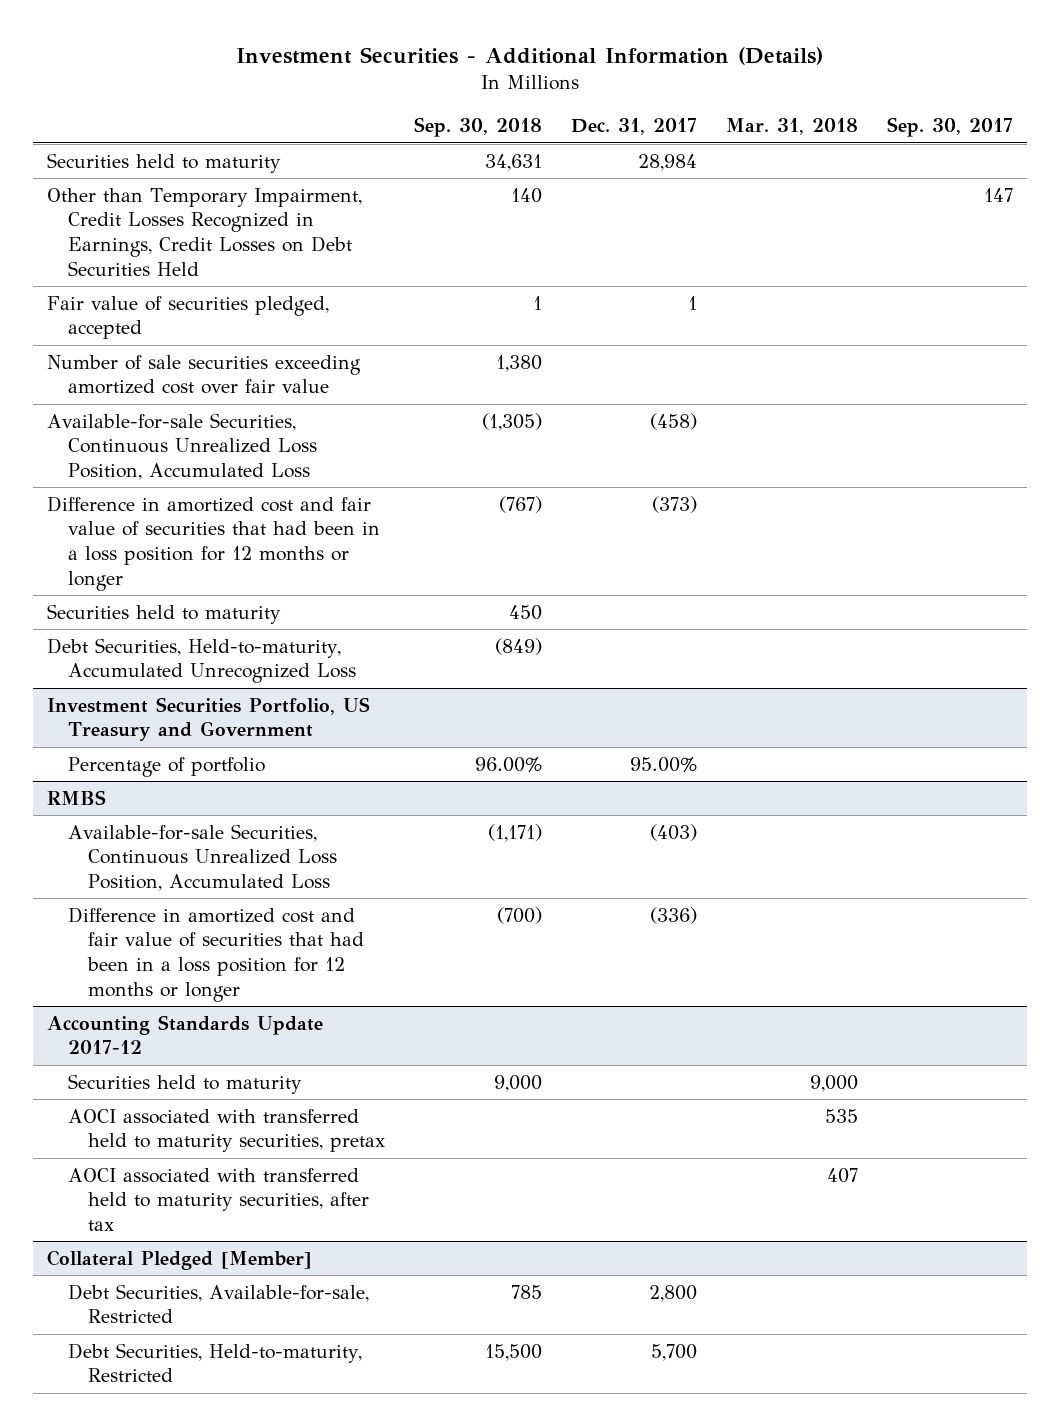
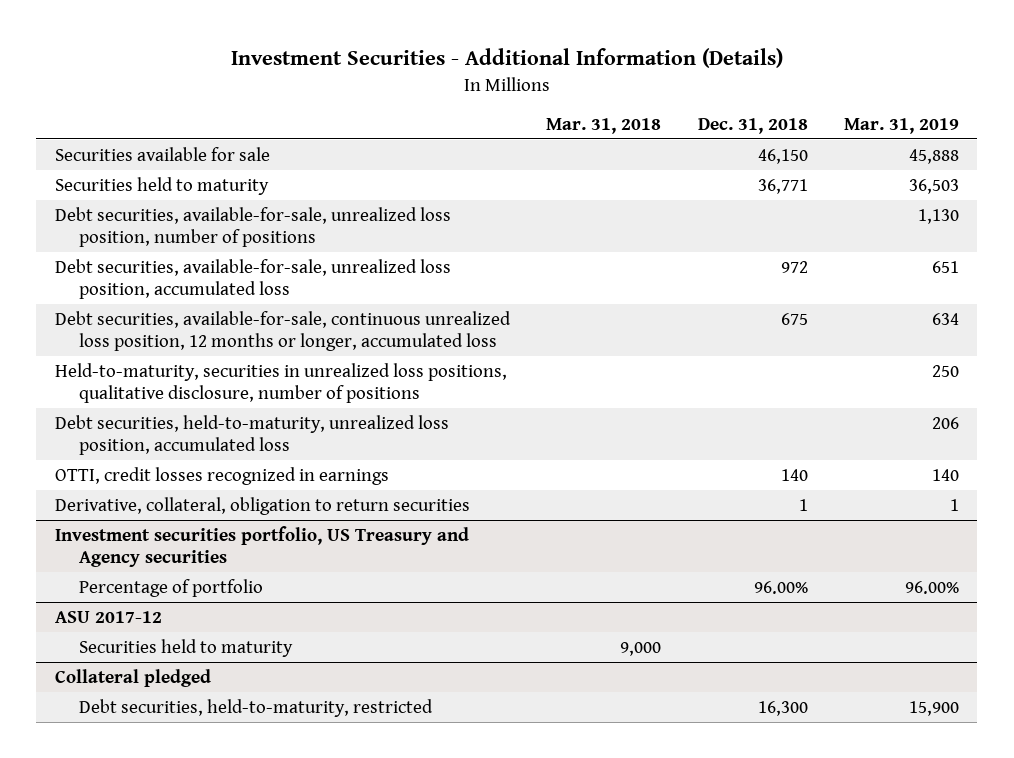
[414,117,543,138] Sep. 30, 2018 -> none
[570,118,697,136] Dec. 31, 2017 -> none
[886,117,1013,138] Sep. 30, 2017 -> none
none -> [697,117,808,134] Dec. 31, 2018
none -> [844,117,960,134] Mar. 31, 2019
[47,152,282,173] Securities held to maturity -> none
[47,187,363,276] Other than Temporary Impairment, Credit Losses Recognized in Earnings, Credit Losses on Debt Securities Held -> none
[47,295,330,340] Fair value of securities pledged, accepted -> none
[47,354,362,395] Number of sale securities exceeding amortized cost over fair value -> none
[47,412,317,480] Available-for-sale Securities, Continuous Unrealized Loss Position, Accumulated Loss -> none
[47,495,380,591] Difference in amortized cost and fair value of securities that had been in a loss position for 12 months or longer -> none
none -> [54,146,270,161] Securities available for sale
none -> [54,206,451,247] Debt securities, available-for-sale, unrealized loss position, number of positions
none -> [54,258,451,299] Debt securities, available-for-sale, unrealized loss position, accumulated loss
none -> [54,310,511,351] Debt securities, available-for-sale, continuous unrealized loss position, 12 months or longer, accumulated loss
none -> [54,362,507,403] Held-to-maturity, securities in unrealized loss positions, qualitative disclosure, number of positions
[47,637,356,684] Debt Securities, Held-to-maturity, Accumulated Unrecognized Loss -> [54,414,449,455] Debt securities, held-to-maturity, unrealized loss position, accumulated loss
none -> [54,466,389,485] OTTI, credit losses recognized in earnings
none -> [54,496,470,515] Derivative, collateral, obligation to return securities
[47,696,371,742] Investment Securities Portfolio, US Treasury and Government -> [54,525,469,567] Investment securities portfolio, US Treasury and Agency securities
[47,789,107,805] RMBS -> none
[67,823,338,891] Available-for-sale Securities, Continuous Unrealized Loss Position, Accumulated Loss -> none
[67,906,365,1002] Difference in amortized cost and fair value of securities that had been in a loss position for 12 months or longer -> none
[47,1014,324,1055] Accounting Standards Update 2017-12 -> [54,610,162,623] ASU 2017-12
[67,1108,386,1153] AOCI associated with transferred held to maturity securities, pretax -> none
[67,1167,370,1231] AOCI associated with transferred held to maturity securities, after tax -> none
[67,1283,369,1324] Debt Securities, Available-for-sale, Restricted -> none
[47,1249,313,1270] Collateral Pledged [Member] -> [54,668,211,687] Collateral pledged
[67,1342,362,1383] Debt Securities, Held-to-maturity, Restricted -> [78,698,433,717] Debt securities, held-to-maturity, restricted

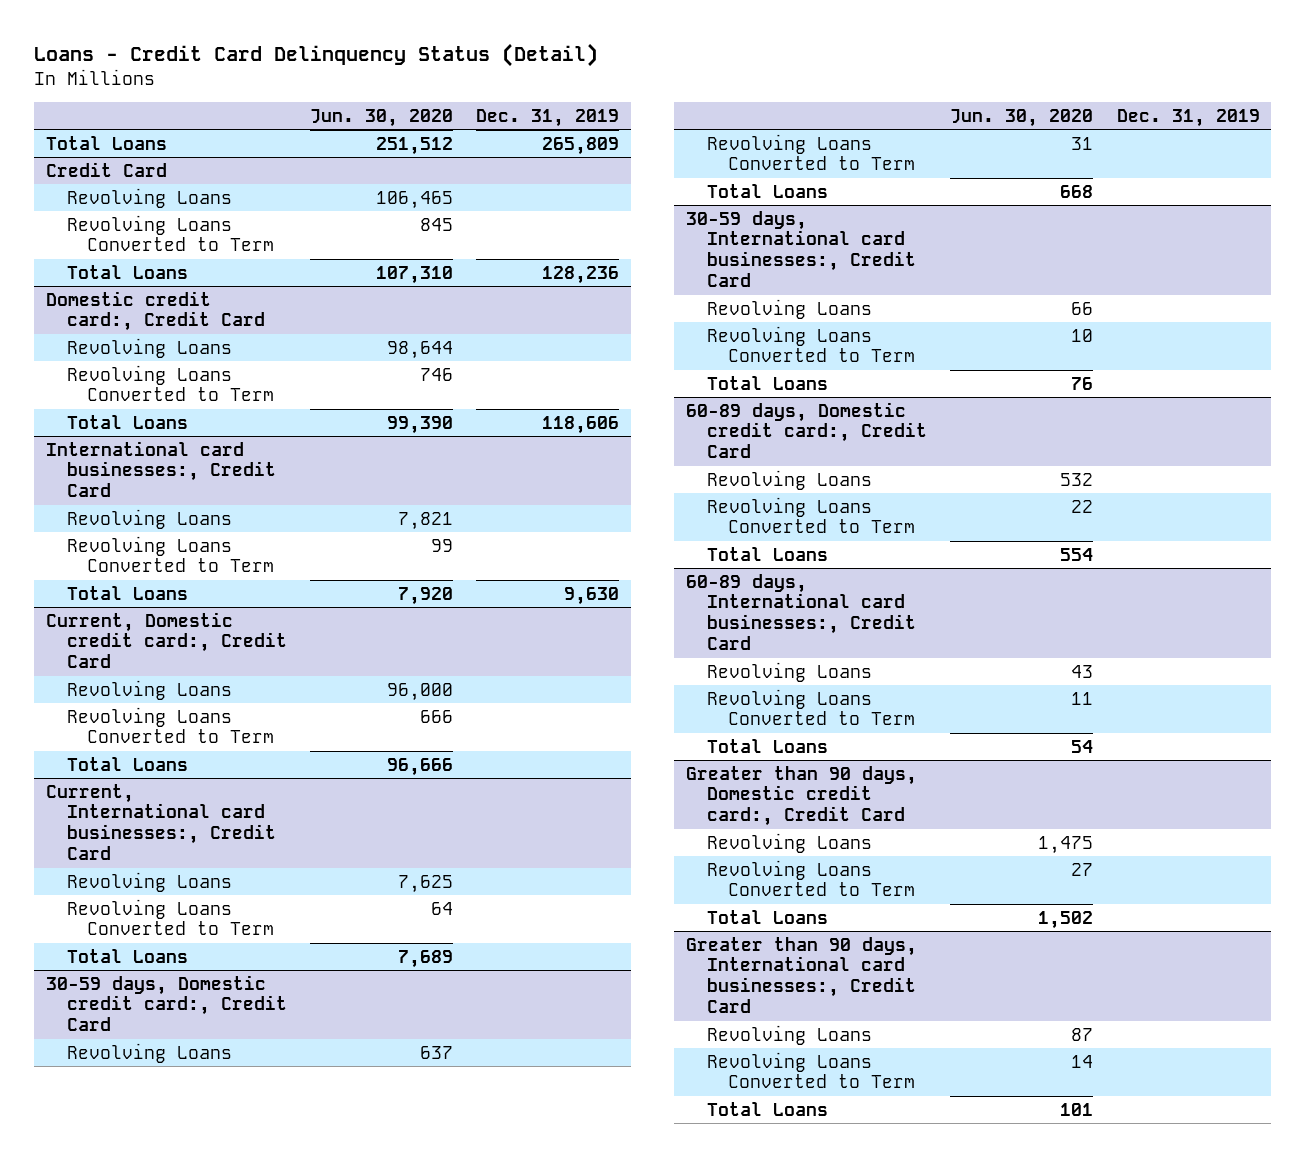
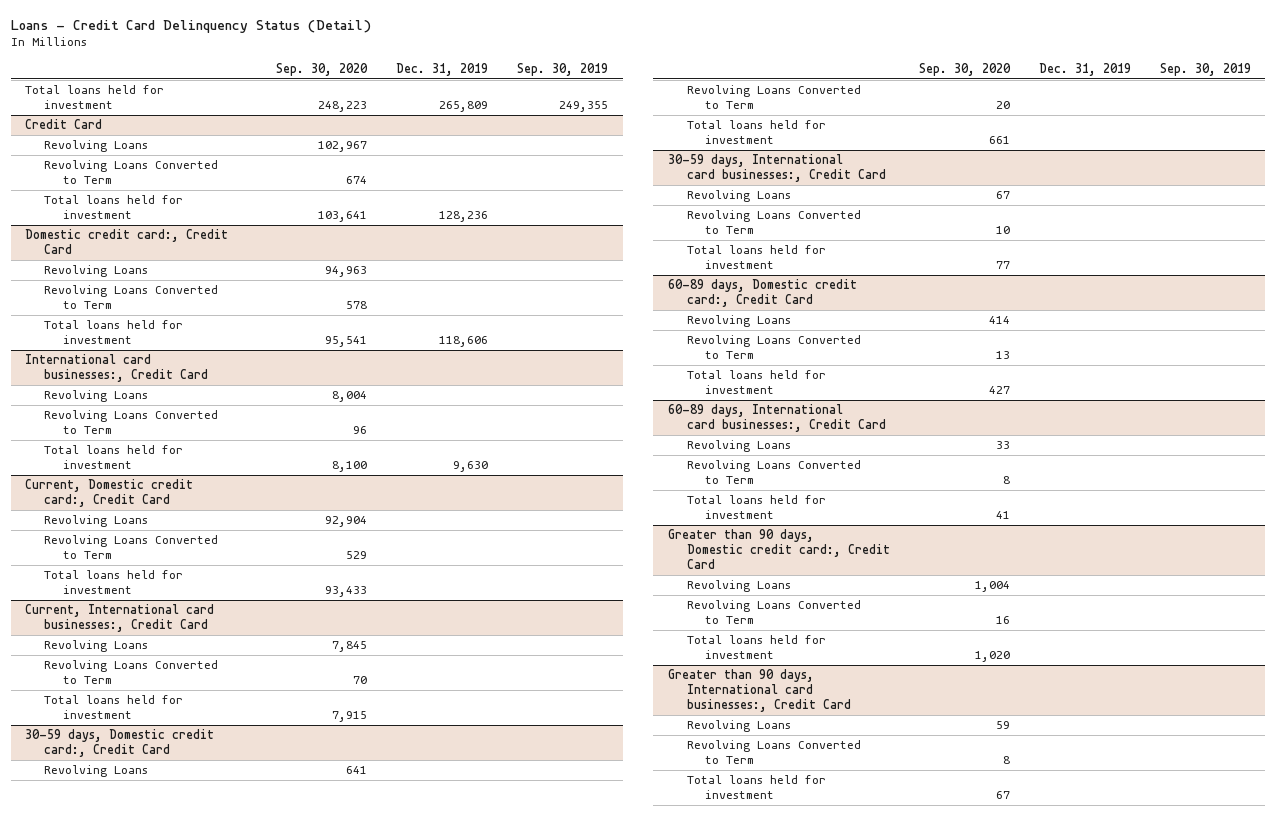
[309,108,453,127] Jun. 30, 2020 -> none
none -> [276,62,369,76] Sep. 30, 2020
none -> [517,62,609,76] Sep. 30, 2019
[45,135,167,150] Total Loans -> [25,85,165,110] Total loans held for investment
[66,264,188,279] Total Loans -> [44,195,184,220] Total loans held for investment
[66,414,188,429] Total Loans -> [44,320,184,345] Total loans held for investment
[66,585,188,600] Total Loans -> [44,445,184,470] Total loans held for investment
[66,756,188,771] Total Loans -> [44,570,184,595] Total loans held for investment
[66,948,188,963] Total Loans -> [44,695,184,720] Total loans held for investment
[706,183,828,198] Total Loans -> [686,120,826,145] Total loans held for investment
[706,375,828,390] Total Loans -> [686,245,826,270] Total loans held for investment
[706,546,828,561] Total Loans -> [686,370,826,395] Total loans held for investment
[706,738,828,753] Total Loans -> [686,495,826,520] Total loans held for investment
[706,909,828,924] Total Loans -> [686,635,826,660] Total loans held for investment
[706,1101,828,1116] Total Loans -> [686,775,826,800] Total loans held for investment

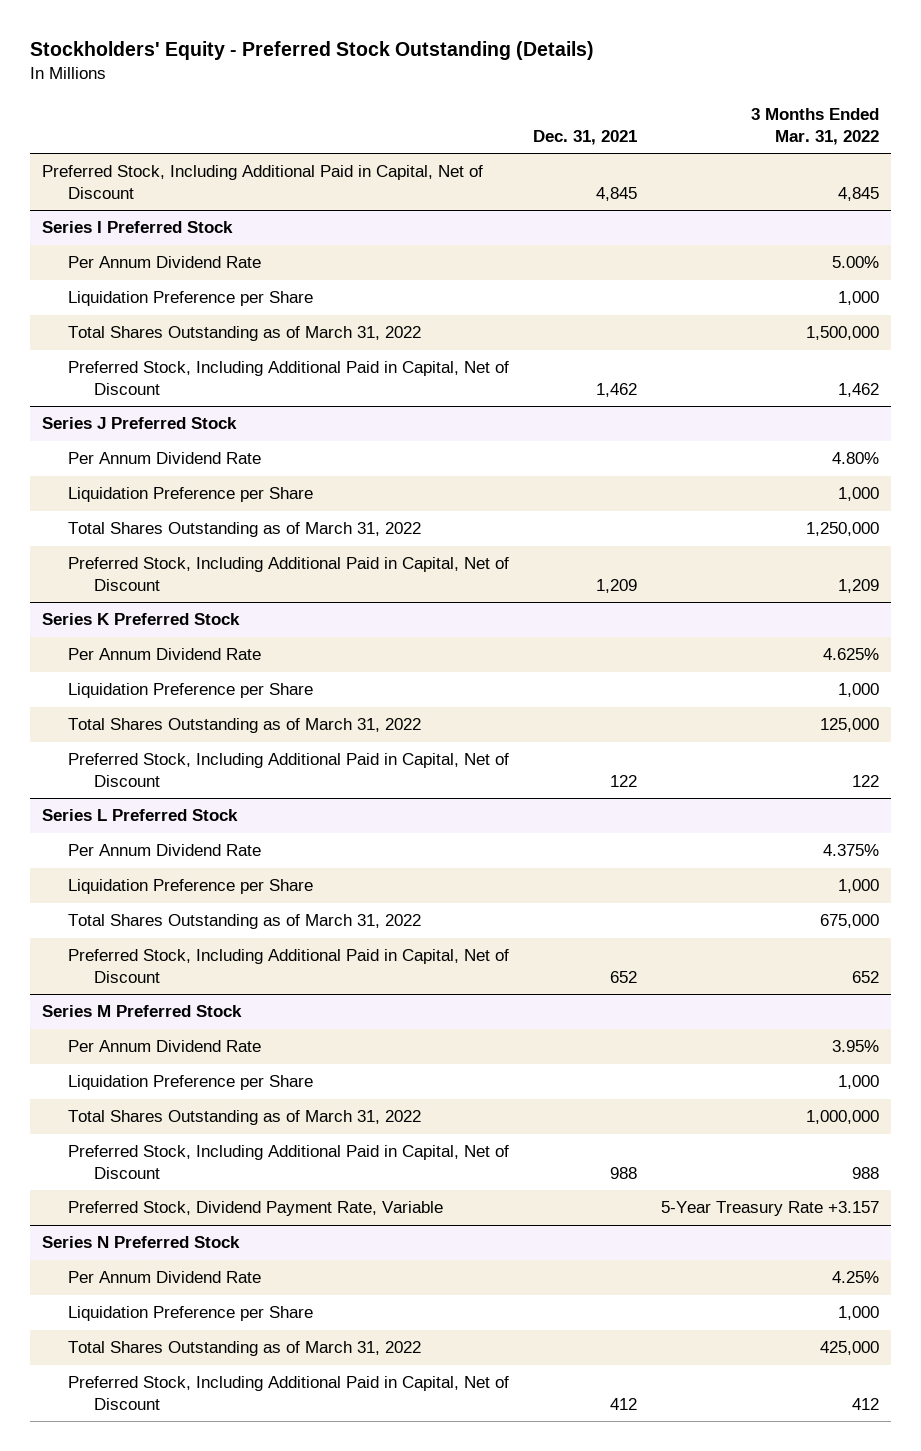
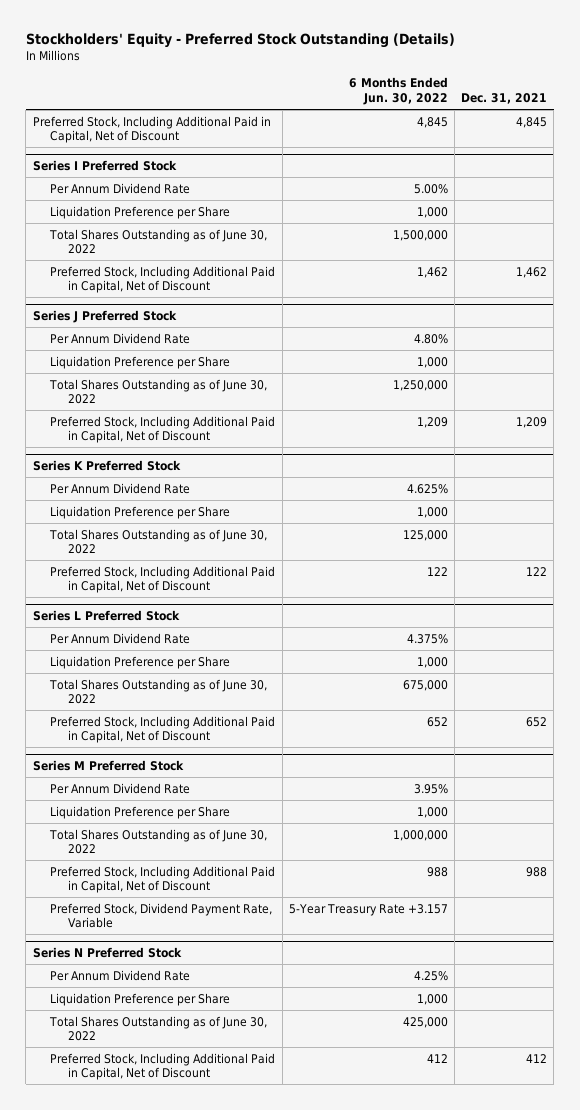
[750,107,879,145] 3 Months Ended Mar. 31, 2022 -> none
none -> [348,77,448,105] 6 Months Ended Jun. 30, 2022
[68,326,422,342] Total Shares Outstanding as of March 31, 2022 -> [49,228,268,255] Total Shares Outstanding as of June 30, 2022
[68,522,422,538] Total Shares Outstanding as of March 31, 2022 -> [49,378,268,405] Total Shares Outstanding as of June 30, 2022
[68,718,422,734] Total Shares Outstanding as of March 31, 2022 -> [49,528,268,555] Total Shares Outstanding as of June 30, 2022
[68,914,422,930] Total Shares Outstanding as of March 31, 2022 -> [49,678,268,705] Total Shares Outstanding as of June 30, 2022
[68,1110,422,1126] Total Shares Outstanding as of March 31, 2022 -> [49,828,268,855] Total Shares Outstanding as of June 30, 2022
[68,1341,422,1357] Total Shares Outstanding as of March 31, 2022 -> [49,1015,268,1042] Total Shares Outstanding as of June 30, 2022

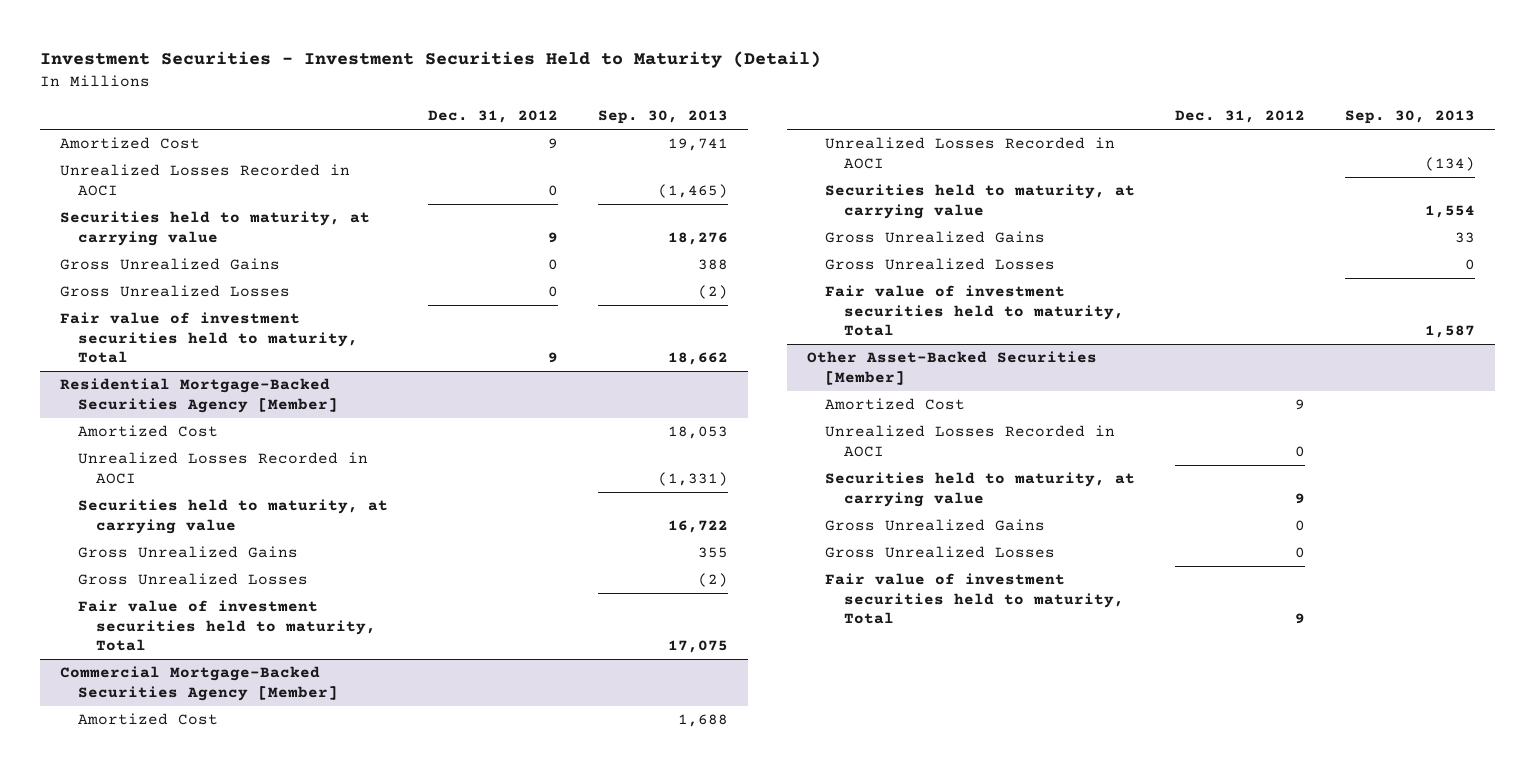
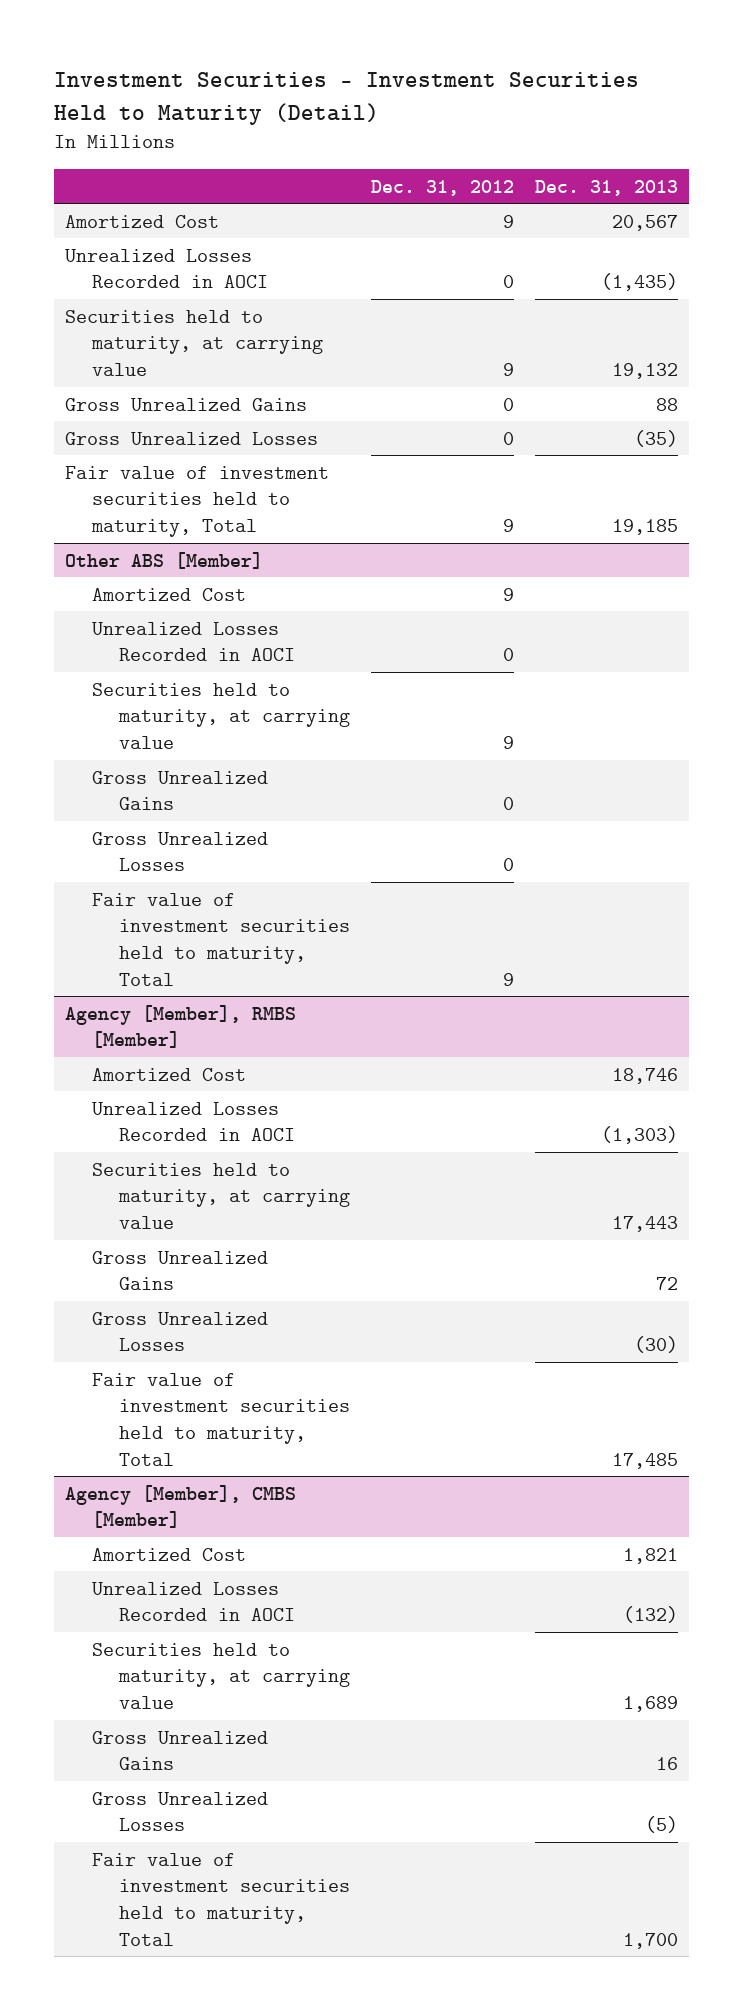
[597,110,728,125] Sep. 30, 2013 -> none
none -> [535,179,679,196] Dec. 31, 2013
[59,378,338,413] Residential Mortgage-Backed Securities Agency [Member] -> none
[77,425,218,438] Amortized Cost -> none
[77,452,368,484] Unrealized Losses Recorded in AOCI -> none
[77,499,388,534] Securities held to maturity, at carrying value -> none
[77,546,298,559] Gross Unrealized Gains -> none
[77,573,308,586] Gross Unrealized Losses -> none
[77,600,377,651] Fair value of investment securities held to maturity, Total -> none
[59,666,338,701] Commercial Mortgage-Backed Securities Agency [Member] -> none
[77,713,218,726] Amortized Cost -> none
[825,137,1116,169] Unrealized Losses Recorded in AOCI -> none
[825,184,1136,219] Securities held to maturity, at carrying value -> none
[825,231,1046,244] Gross Unrealized Gains -> none
[825,258,1056,271] Gross Unrealized Losses -> none
[825,285,1124,336] Fair value of investment securities held to maturity, Total -> none
[807,351,1098,385] Other Asset-Backed Securities [Member] -> [64,551,263,569] Other ABS [Member]
none -> [64,1004,296,1049] Agency [Member], RMBS [Member]
none -> [91,1067,246,1081] Amortized Cost
none -> [91,1101,295,1142] Unrealized Losses Recorded in AOCI
none -> [91,1162,350,1229] Securities held to maturity, at carrying value
none -> [91,1250,268,1291] Gross Unrealized Gains
none -> [91,1311,268,1352] Gross Unrealized Losses
none -> [91,1372,350,1466] Fair value of investment securities held to maturity, Total
none -> [64,1484,296,1529] Agency [Member], CMBS [Member]
none -> [91,1547,246,1561] Amortized Cost
none -> [91,1581,295,1622] Unrealized Losses Recorded in AOCI
none -> [91,1642,350,1709] Securities held to maturity, at carrying value
none -> [91,1730,268,1771] Gross Unrealized Gains
none -> [91,1791,268,1832] Gross Unrealized Losses
none -> [91,1852,350,1946] Fair value of investment securities held to maturity, Total

